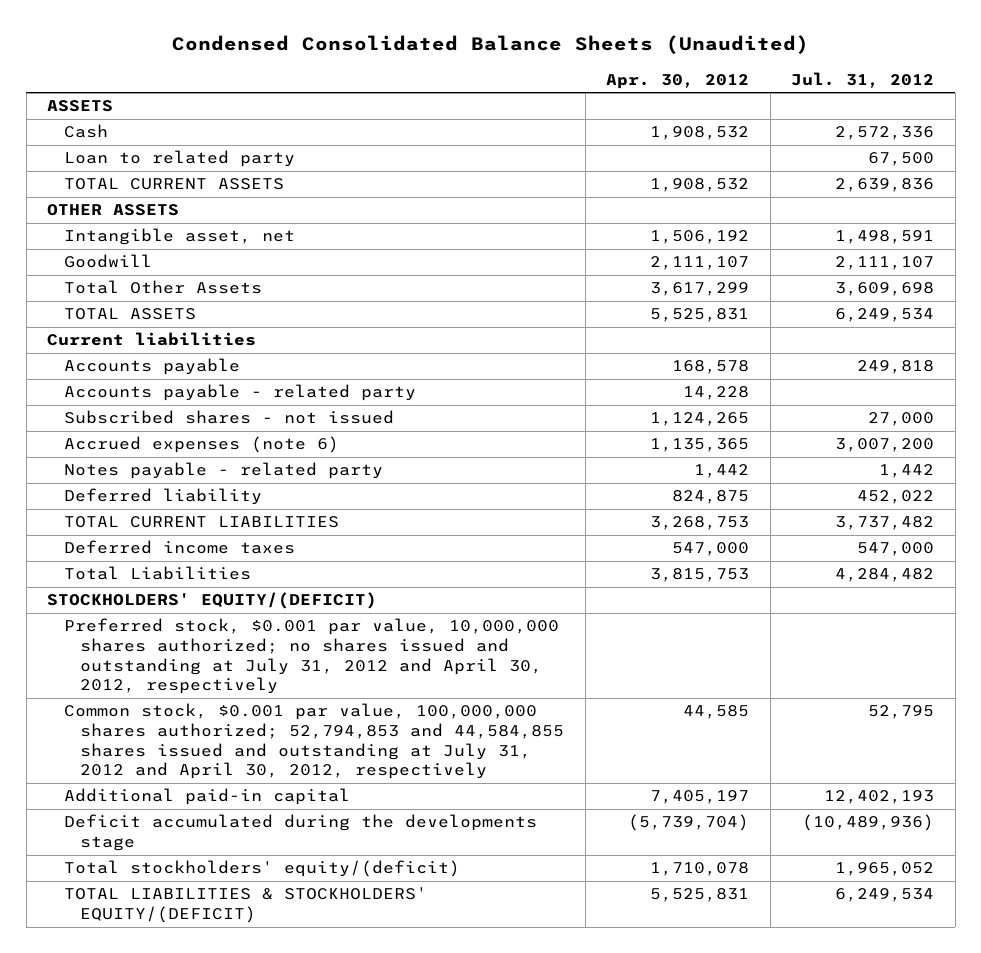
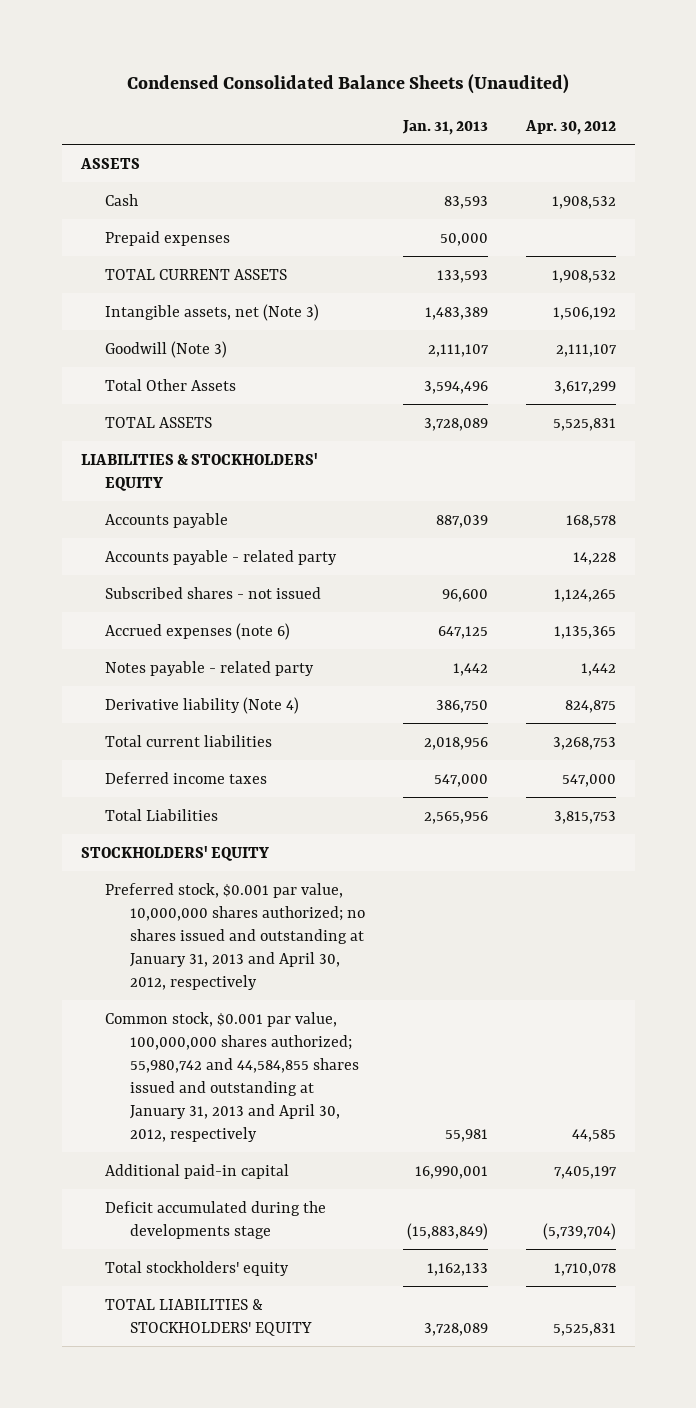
[791,71,935,88] Jul. 31, 2012 -> none
none -> [401,119,488,135] Jan. 31, 2013
[63,150,295,168] Loan to related party -> none
none -> [105,230,231,246] Prepaid expenses
[47,204,180,217] OTHER ASSETS -> none
[63,228,295,246] Intangible asset, net -> [105,303,320,321] Intangible assets, net (Note 3)
[63,254,152,269] Goodwill -> [105,340,228,358] Goodwill (Note 3)
[47,332,257,347] Current liabilities -> none
none -> [80,452,318,491] LIABILITIES & STOCKHOLDERS' EQUITY
[63,488,262,506] Deferred liability -> [105,696,300,714] Derivative liability (Note 4)
[63,516,339,529] TOTAL CURRENT LIABILITIES -> [105,734,273,747] Total current liabilities
[47,592,378,610] STOCKHOLDERS' EQUITY/(DEFICIT) -> [80,845,269,861] STOCKHOLDERS' EQUITY
[63,618,559,695] Preferred stock, $0.001 par value, 10,000,000 shares authorized; no shares issued and outstanding at July 31, 2012 and April 30, 2012, respectively -> [105,882,365,990] Preferred stock, $0.001 par value, 10,000,000 shares authorized; no shares issued and outstanding at January 31, 2013 and April 30, 2012, respectively
[63,703,565,780] Common stock, $0.001 par value, 100,000,000 shares authorized; 52,794,853 and 44,584,855 shares issued and outstanding at July 31, 2012 and April 30, 2012, respectively -> [105,1011,359,1142] Common stock, $0.001 par value, 100,000,000 shares authorized; 55,980,742 and 44,584,855 shares issued and outstanding at January 31, 2013 and April 30, 2012, respectively
[63,860,460,878] Total stockholders' equity/(deficit) -> [105,1260,290,1276] Total stockholders' equity
[63,887,427,924] TOTAL LIABILITIES & STOCKHOLDERS' EQUITY/(DEFICIT) -> [105,1298,312,1336] TOTAL LIABILITIES & STOCKHOLDERS' EQUITY

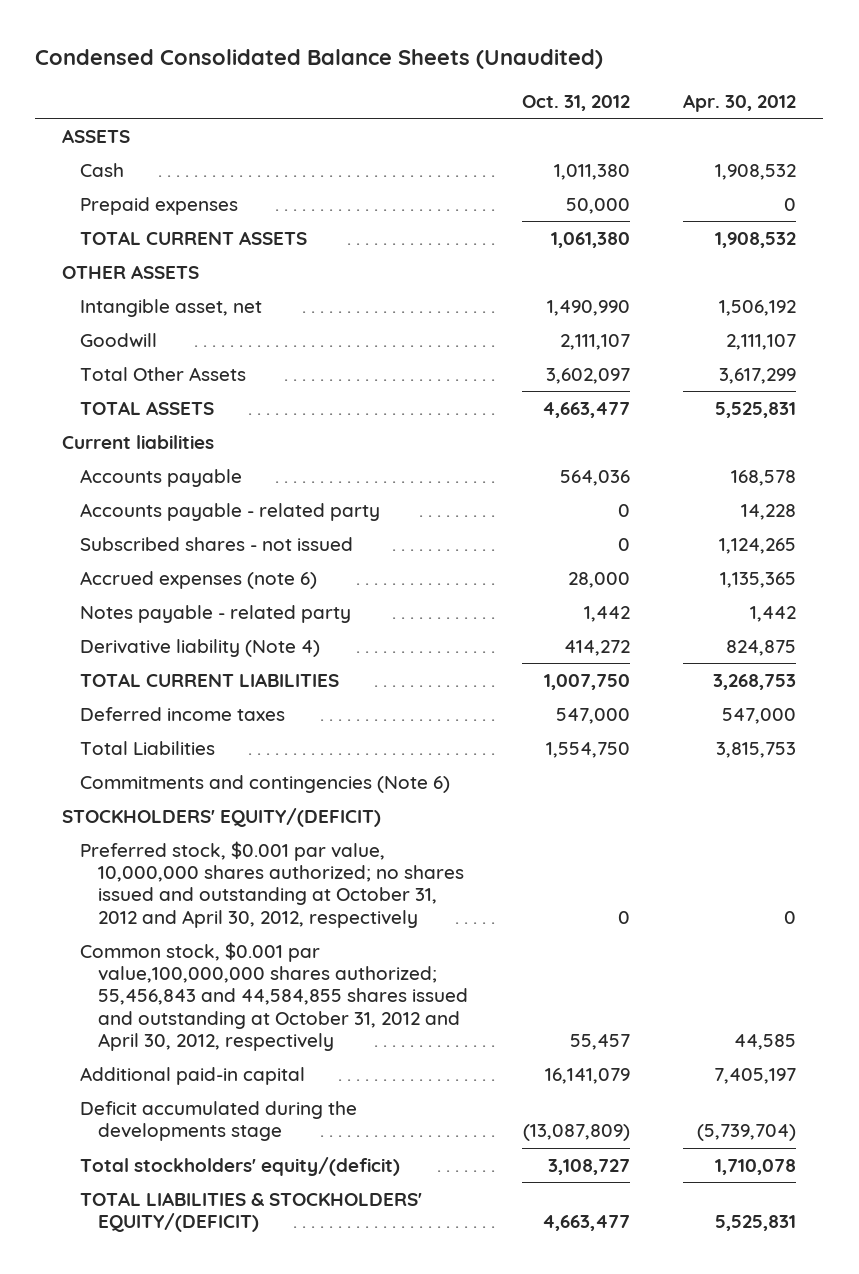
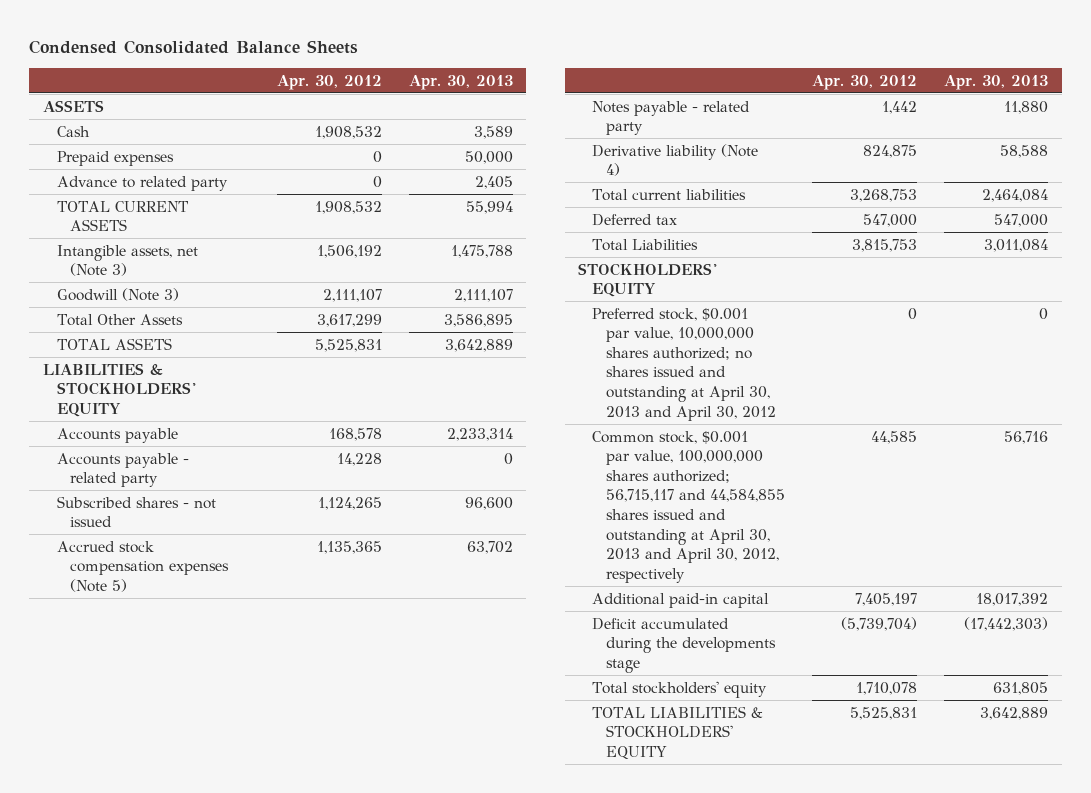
[35,48,604,69] Condensed Consolidated Balance Sheets (Unaudited) -> [29,39,359,54] Condensed Consolidated Balance Sheets
[521,94,630,111] Oct. 31, 2012 -> none
none -> [408,74,513,90] Apr. 30, 2013
none -> [56,175,228,191] Advance to related party
[62,264,200,279] OTHER ASSETS -> none
[80,298,263,317] Intangible asset, net -> [56,244,198,277] Intangible assets, net (Note 3)
[80,332,158,347] Goodwill -> [56,287,179,301] Goodwill (Note 3)
[62,434,215,449] Current liabilities -> none
none -> [42,362,196,417] LIABILITIES & STOCKHOLDERS' EQUITY
[80,570,318,589] Accrued expenses (note 6) -> [56,540,230,592] Accrued stock compensation expenses (Note 5)
[80,672,340,687] TOTAL CURRENT LIABILITIES -> [592,188,747,201] Total current liabilities
[80,706,286,721] Deferred income taxes -> [592,213,678,226] Deferred tax
[80,774,451,793] Commitments and contingencies (Note 6) -> none
[62,807,382,827] STOCKHOLDERS' EQUITY/(DEFICIT) -> [578,262,718,298] STOCKHOLDERS' EQUITY
[80,840,465,928] Preferred stock, $0.001 par value, 10,000,000 shares authorized; no shares issued and outstanding at October 31, 2012 and April 30, 2012, respectively -> [592,307,776,421] Preferred stock, $0.001 par value, 10,000,000 shares authorized; no shares issued and outstanding at April 30, 2013 and April 30, 2012
[80,941,469,1051] Common stock, $0.001 par value,100,000,000 shares authorized; 55,456,843 and 44,584,855 shares issued and outstanding at October 31, 2012 and April 30, 2012, respectively -> [592,430,785,583] Common stock, $0.001 par value, 100,000,000 shares authorized; 56,715,117 and 44,584,855 shares issued and outstanding at April 30, 2013 and April 30, 2012, respectively
[80,1156,401,1176] Total stockholders' equity/(deficit) -> [592,680,768,698] Total stockholders' equity
[80,1191,423,1233] TOTAL LIABILITIES & STOCKHOLDERS' EQUITY/(DEFICIT) -> [592,705,764,760] TOTAL LIABILITIES & STOCKHOLDERS' EQUITY

